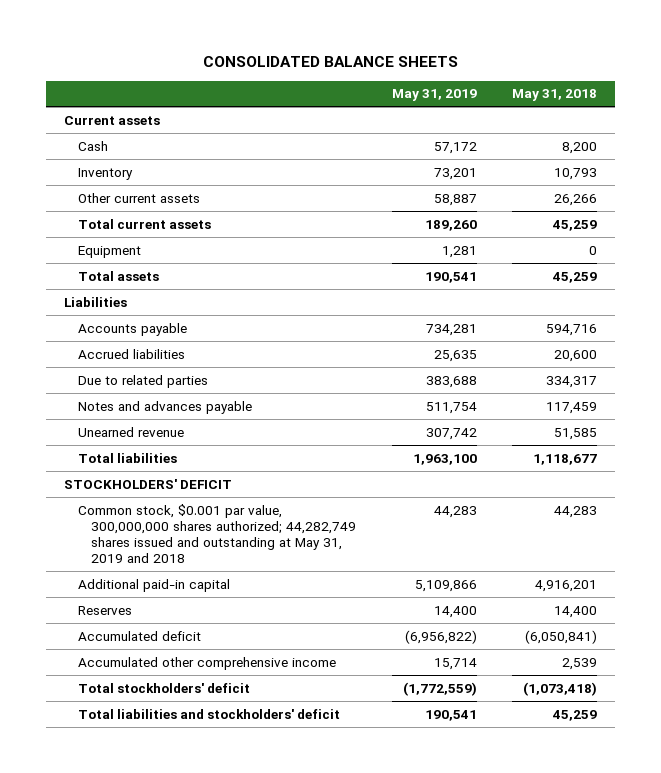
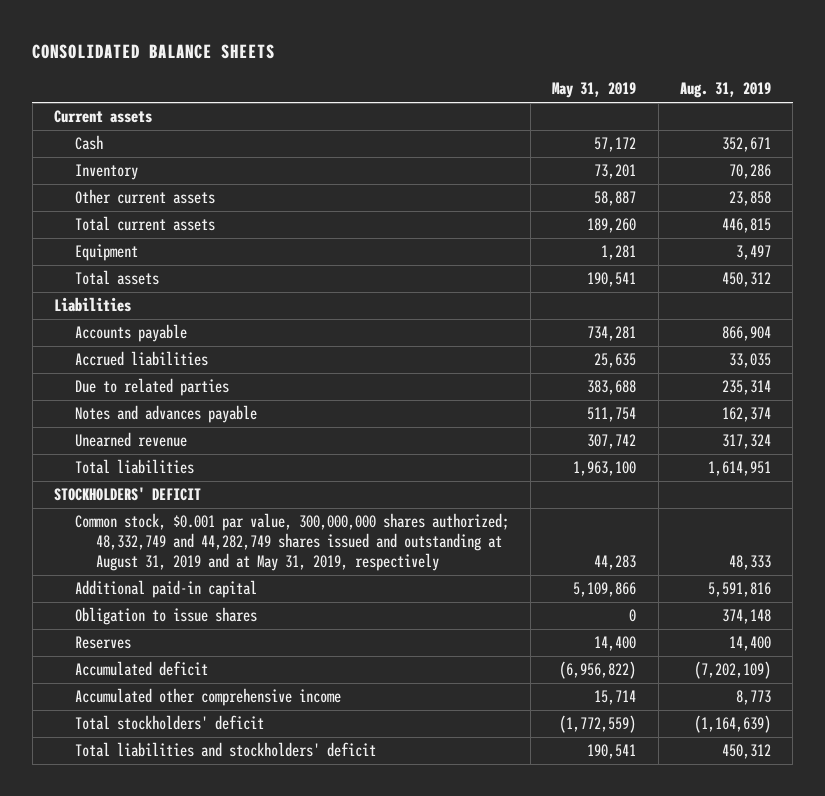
[512,89,598,102] May 31, 2018 -> none
none -> [679,82,771,99] Aug. 31, 2019
[77,503,357,563] Common stock, $0.001 par value, 300,000,000 shares authorized; 44,282,749 shares issued and outstanding at May 31, 2019 and 2018 -> [75,513,510,572] Common stock, $0.001 par value, 300,000,000 shares authorized; 48,332,749 and 44,282,749 shares issued and outstanding at August 31, 2019 and at May 31, 2019, respectively
none -> [75,607,258,626] Obligation to issue shares

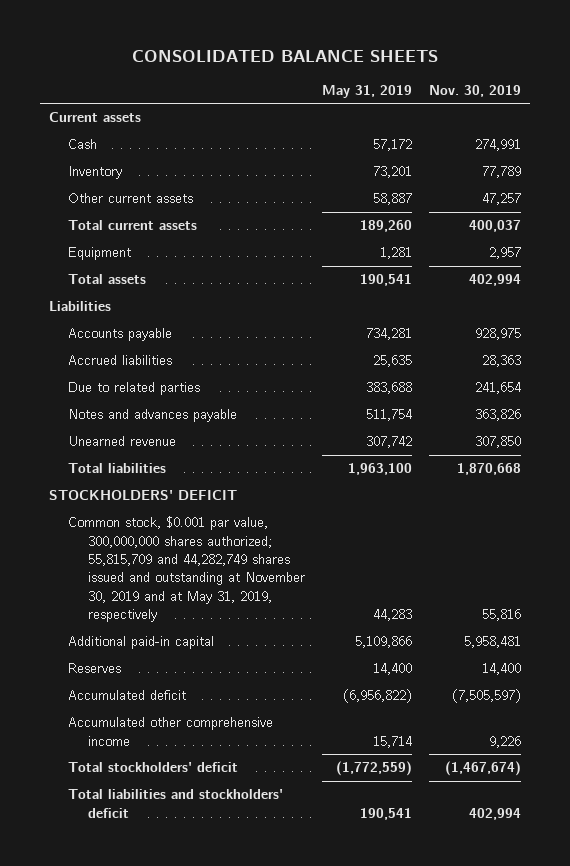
[679,82,771,99] Aug. 31, 2019 -> none
none -> [429,84,522,97] Nov. 30, 2019
[75,513,510,572] Common stock, $0.001 par value, 300,000,000 shares authorized; 48,332,749 and 44,282,749 shares issued and outstanding at August 31, 2019 and at May 31, 2019, respectively -> [68,516,305,623] Common stock, $0.001 par value, 300,000,000 shares authorized; 55,815,709 and 44,282,749 shares issued and outstanding at November 30, 2019 and at May 31, 2019, respectively
[75,607,258,626] Obligation to issue shares -> none

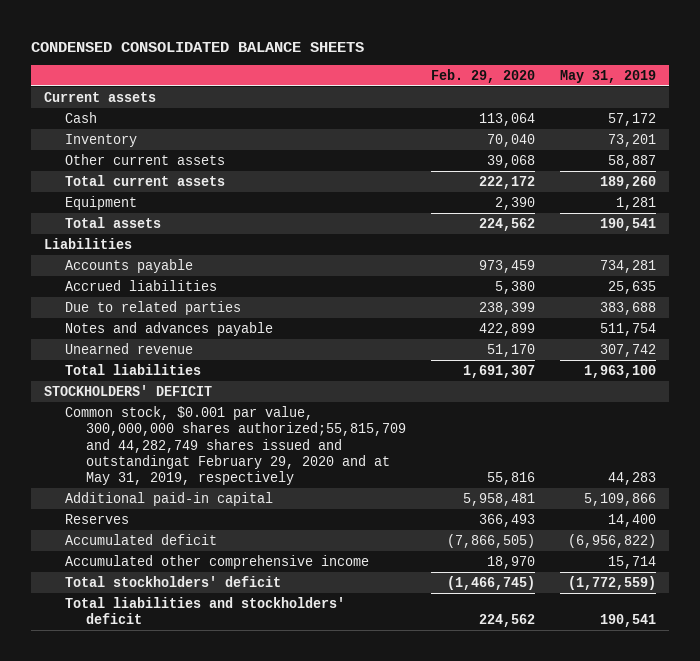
[131,50,438,63] CONSOLIDATED BALANCE SHEETS -> [31,41,365,52] CONDENSED CONSOLIDATED BALANCE SHEETS
[429,84,522,97] Nov. 30, 2019 -> none
none -> [431,68,536,83] Feb. 29, 2020
[68,516,305,623] Common stock, $0.001 par value, 300,000,000 shares authorized; 55,815,709 and 44,282,749 shares issued and outstanding at November 30, 2019 and at May 31, 2019, respectively -> [64,405,407,486] Common stock, $0.001 par value, 300,000,000 shares authorized;55,815,709 and 44,282,749 shares issued and outstandingat February 29, 2020 and at May 31, 2019, respectively

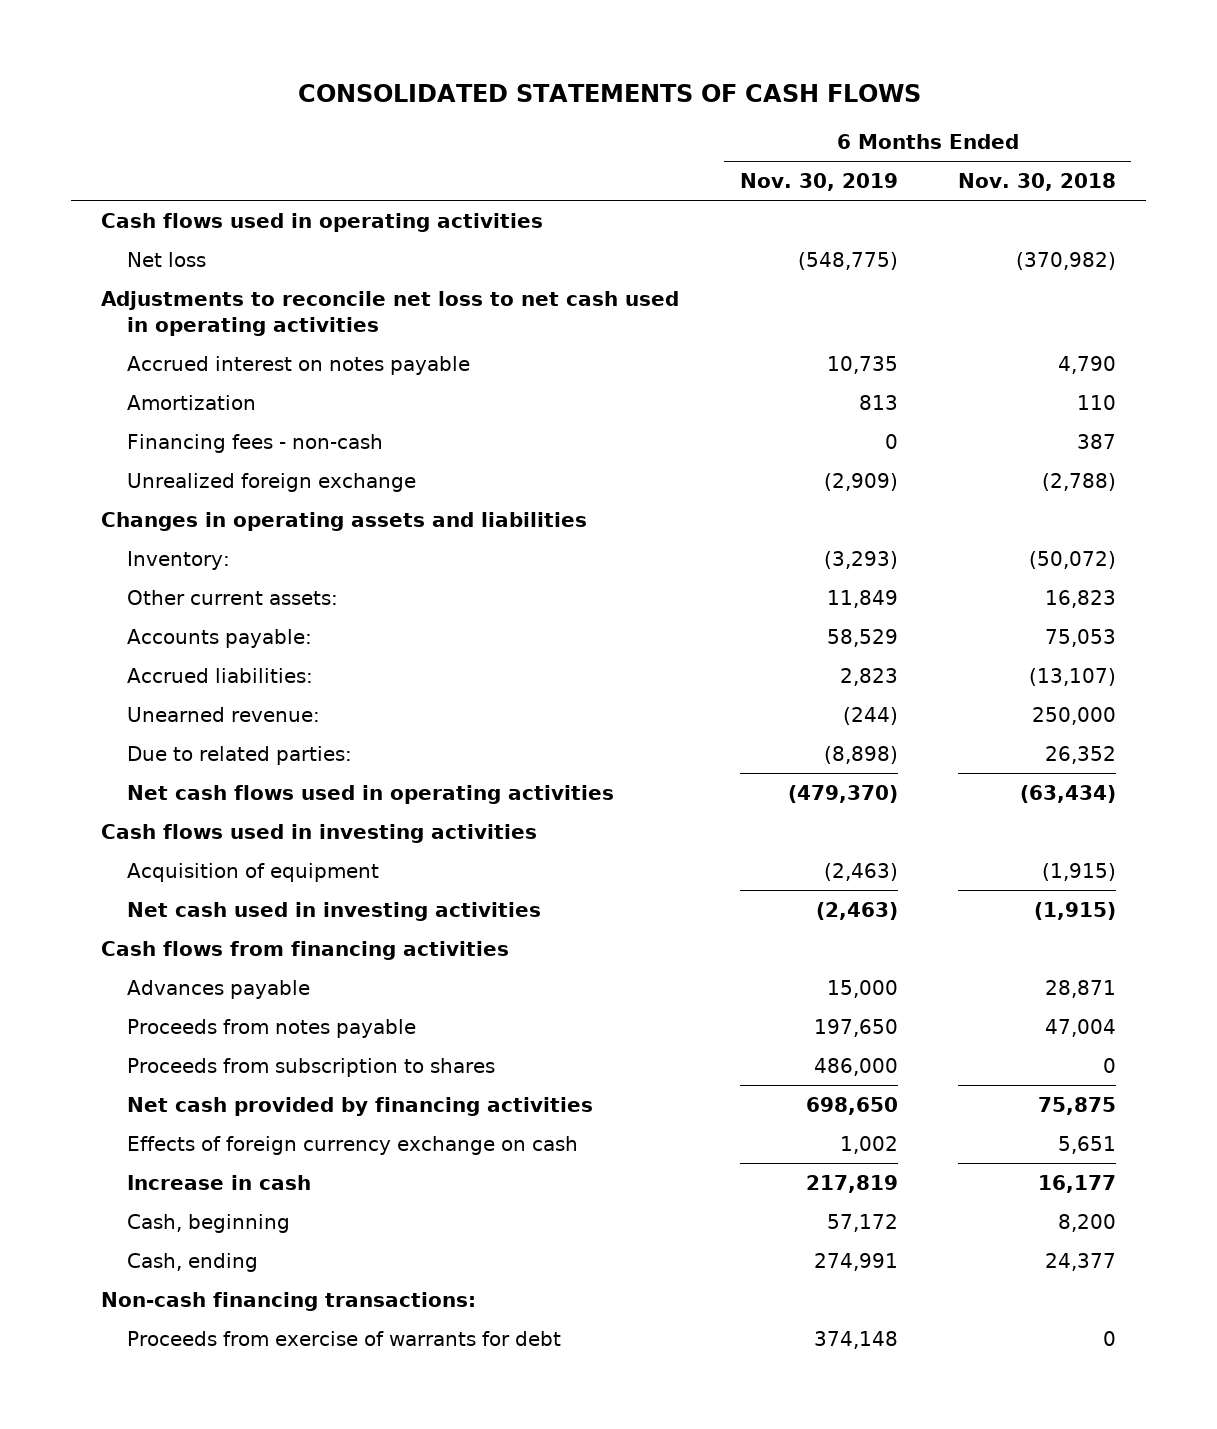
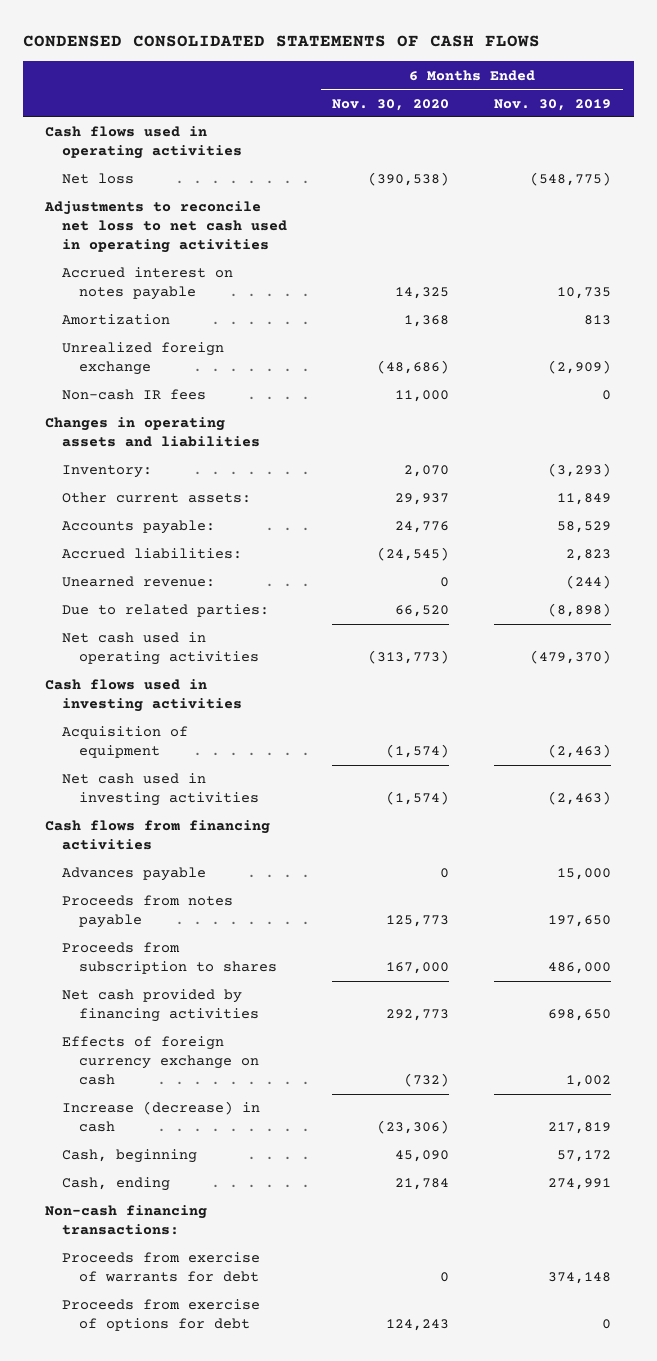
[297,84,921,103] CONSOLIDATED STATEMENTS OF CASH FLOWS -> [22,35,540,48] CONDENSED CONSOLIDATED STATEMENTS OF CASH FLOWS
[958,173,1117,192] Nov. 30, 2018 -> none
none -> [332,98,450,111] Nov. 30, 2020
[127,433,384,453] Financing fees - non-cash -> none
none -> [61,389,206,401] Non-cash IR fees
[127,784,615,804] Net cash flows used in operating activities -> [61,632,259,666] Net cash used in operating activities
[127,1174,312,1190] Increase in cash -> [61,1101,260,1133] Increase (decrease) in cash
none -> [61,1299,260,1332] Proceeds from exercise of options for debt

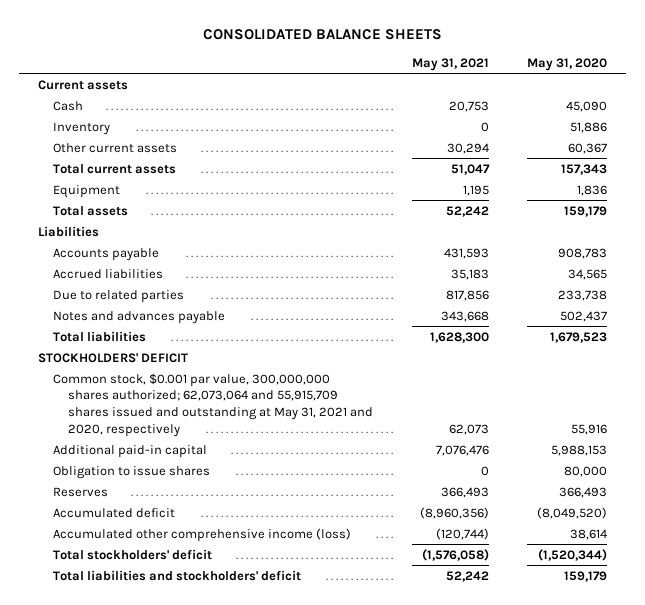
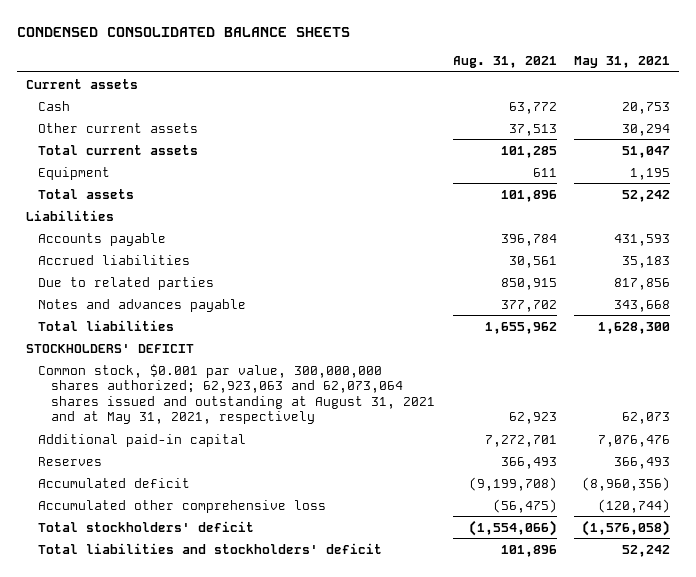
[202,29,442,41] CONSOLIDATED BALANCE SHEETS -> [16,26,350,37] CONDENSED CONSOLIDATED BALANCE SHEETS
[526,57,607,71] May 31, 2020 -> none
none -> [452,56,557,69] Aug. 31, 2021
[53,121,111,135] Inventory -> none
[53,372,374,437] Common stock, $0.001 par value, 300,000,000 shares authorized; 62,073,064 and 55,915,709 shares issued and outstanding at May 31, 2021 and 2020, respectively -> [38,363,435,425] Common stock, $0.001 par value, 300,000,000 shares authorized; 62,923,063 and 62,073,064 shares issued and outstanding at August 31, 2021 and at May 31, 2021, respectively
[53,465,211,479] Obligation to issue shares -> none
[53,527,352,542] Accumulated other comprehensive income (loss) -> [38,499,327,513] Accumulated other comprehensive loss

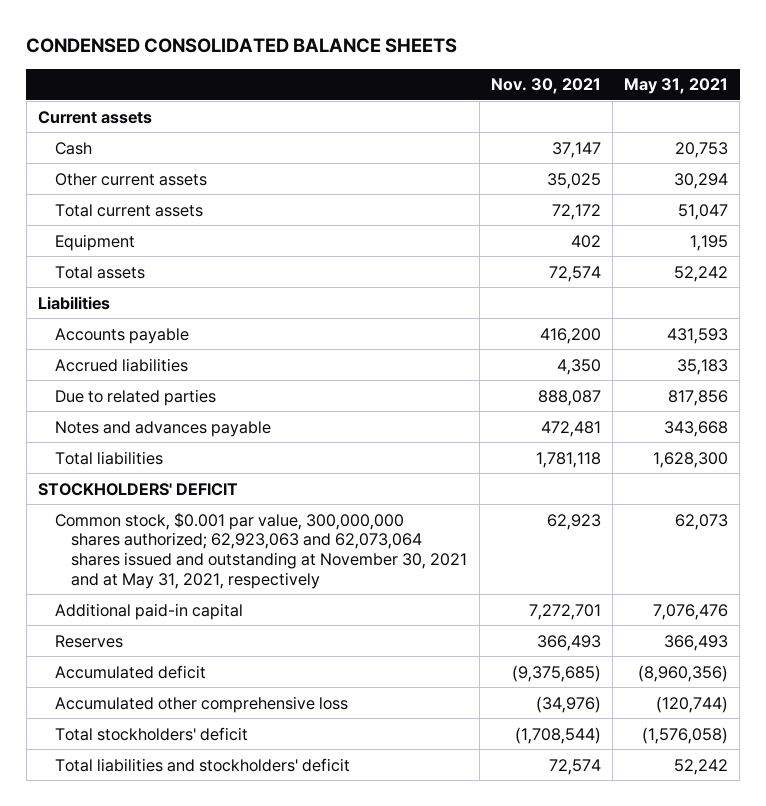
[452,56,557,69] Aug. 31, 2021 -> none
none -> [490,78,601,95] Nov. 30, 2021
[38,363,435,425] Common stock, $0.001 par value, 300,000,000 shares authorized; 62,923,063 and 62,073,064 shares issued and outstanding at August 31, 2021 and at May 31, 2021, respectively -> [54,511,468,589] Common stock, $0.001 par value, 300,000,000 shares authorized; 62,923,063 and 62,073,064 shares issued and outstanding at November 30, 2021 and at May 31, 2021, respectively

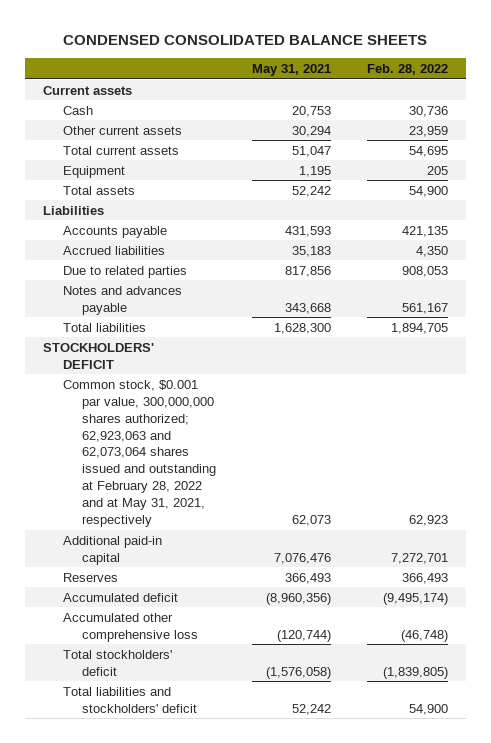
[490,78,601,95] Nov. 30, 2021 -> none
none -> [367,63,449,75] Feb. 28, 2022
[54,511,468,589] Common stock, $0.001 par value, 300,000,000 shares authorized; 62,923,063 and 62,073,064 shares issued and outstanding at November 30, 2021 and at May 31, 2021, respectively -> [62,379,217,528] Common stock, $0.001 par value, 300,000,000 shares authorized; 62,923,063 and 62,073,064 shares issued and outstanding at February 28, 2022 and at May 31, 2021, respectively

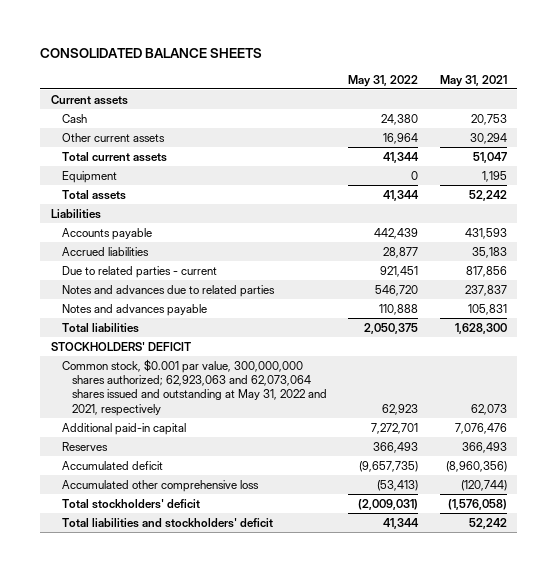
[63,35,428,46] CONDENSED CONSOLIDATED BALANCE SHEETS -> [40,48,263,59] CONSOLIDATED BALANCE SHEETS
[367,63,449,75] Feb. 28, 2022 -> none
none -> [348,74,419,87] May 31, 2022
[62,265,187,278] Due to related parties -> [61,265,217,278] Due to related parties - current
none -> [61,284,275,297] Notes and advances due to related parties
[285,302,332,314] 343,668 -> [467,303,507,315] 105,831
[62,379,217,528] Common stock, $0.001 par value, 300,000,000 shares authorized; 62,923,063 and 62,073,064 shares issued and outstanding at February 28, 2022 and at May 31, 2021, respectively -> [61,358,328,416] Common stock, $0.001 par value, 300,000,000 shares authorized; 62,923,063 and 62,073,064 shares issued and outstanding at May 31, 2022 and 2021, respectively

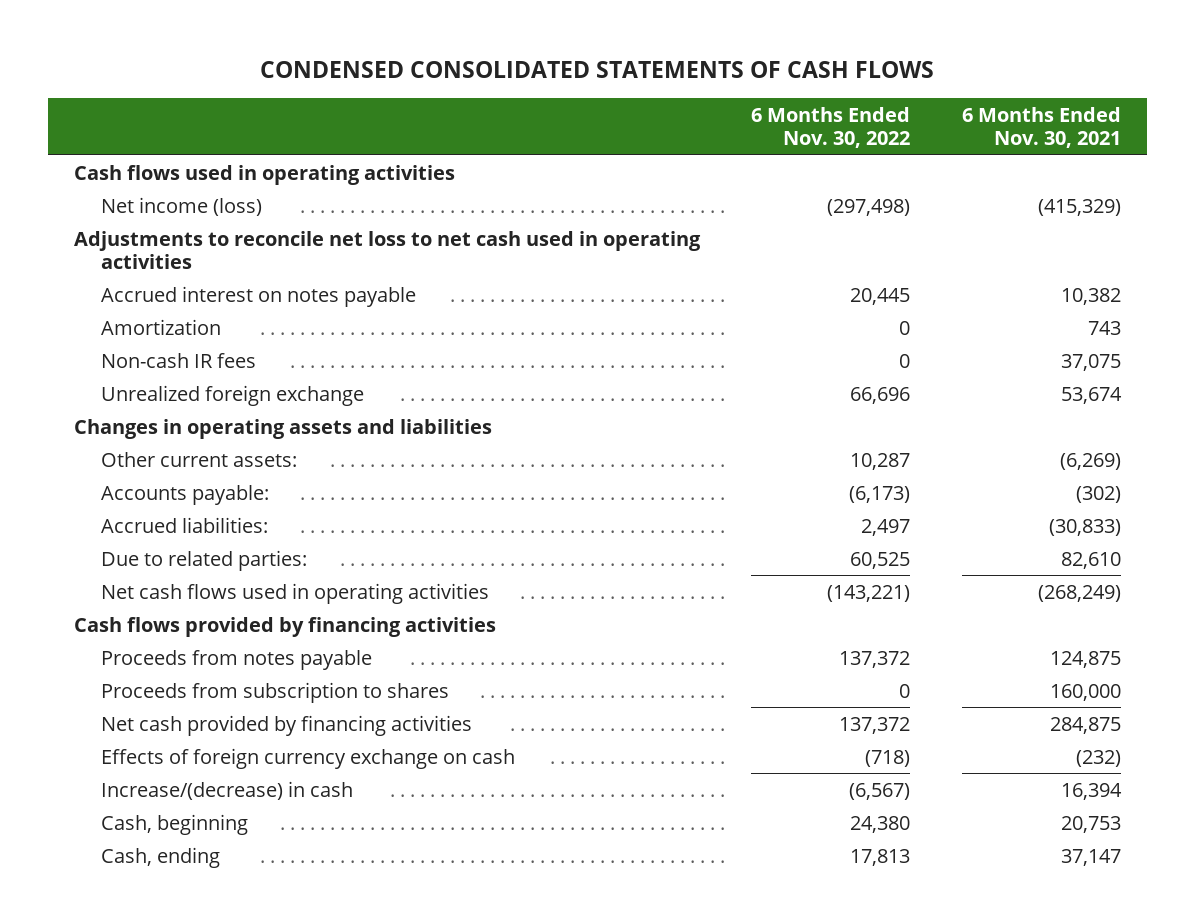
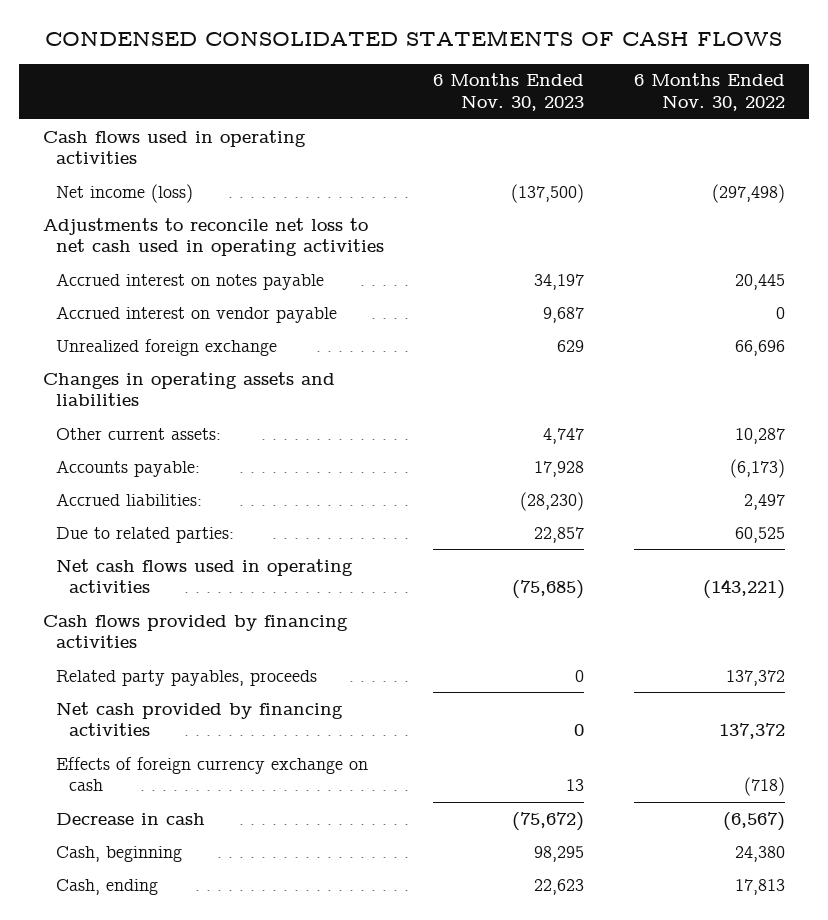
[961,107,1121,148] 6 Months Ended Nov. 30, 2021 -> none
none -> [433,73,585,112] 6 Months Ended Nov. 30, 2023
[100,318,221,335] Amortization -> none
[100,352,256,368] Non-cash IR fees -> none
none -> [56,305,338,323] Accrued interest on vendor payable
[100,681,449,703] Proceeds from subscription to shares -> none
[100,649,372,670] Proceeds from notes payable -> [56,669,318,686] Related party payables, proceeds
[100,780,353,800] Increase/(decrease) in cash -> [56,812,206,825] Decrease in cash

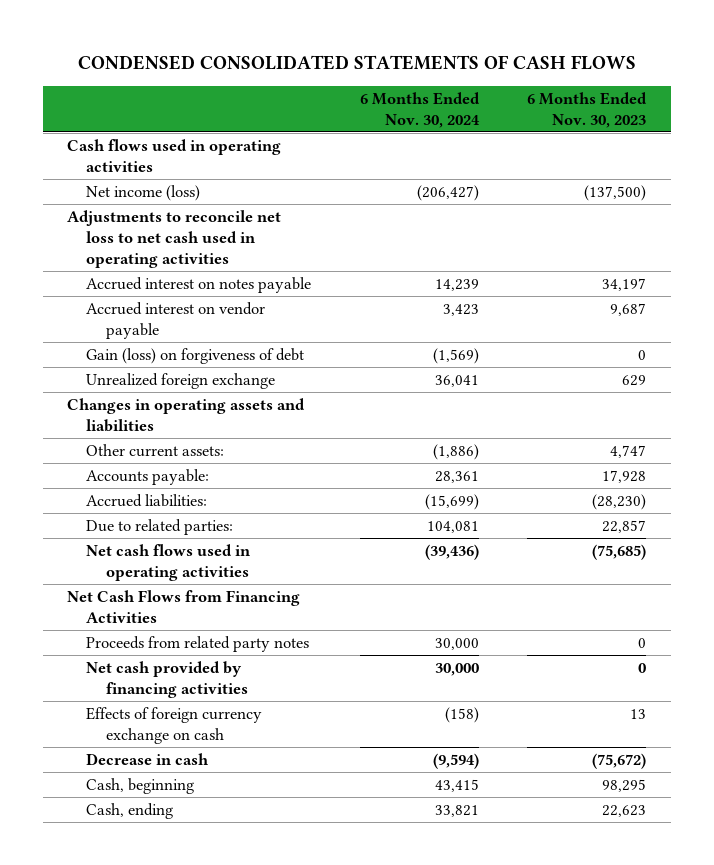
[633,73,785,112] 6 Months Ended Nov. 30, 2022 -> none
none -> [359,91,480,128] 6 Months Ended Nov. 30, 2024
none -> [86,348,305,365] Gain (loss) on forgiveness of debt
[43,614,349,649] Cash flows provided by financing activities -> [67,590,301,624] Net Cash Flows from Financing Activities
[56,669,318,686] Related party payables, proceeds -> [86,636,310,653] Proceeds from related party notes

